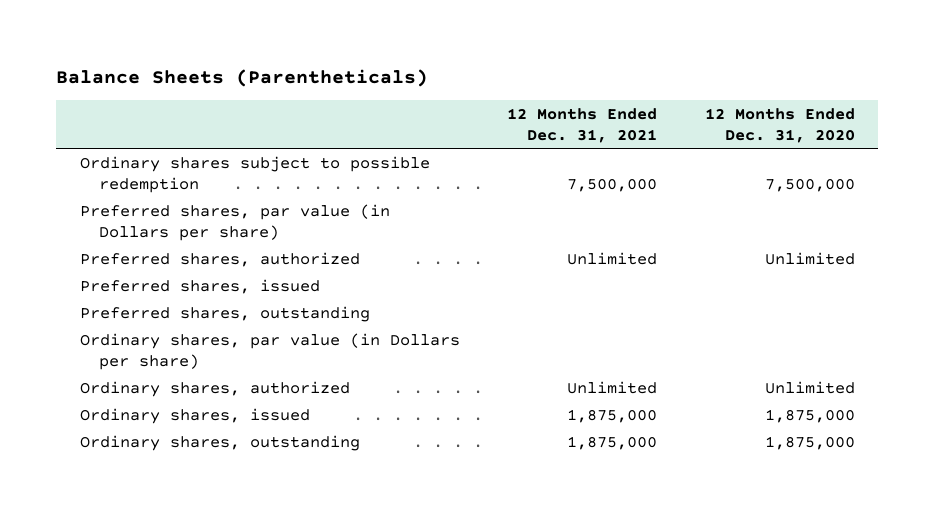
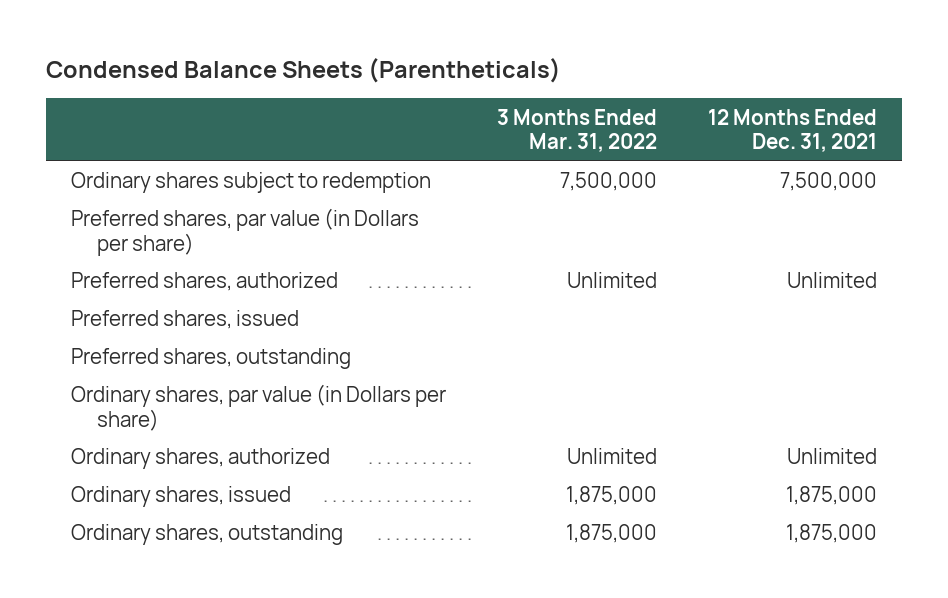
[56,68,429,87] Balance Sheets (Parentheticals) -> [46,57,562,83] Condensed Balance Sheets (Parentheticals)
[704,107,855,143] 12 Months Ended Dec. 31, 2020 -> none
none -> [496,108,657,153] 3 Months Ended Mar. 31, 2022
[79,155,430,193] Ordinary shares subject to possible redemption -> [71,172,432,194] Ordinary shares subject to redemption

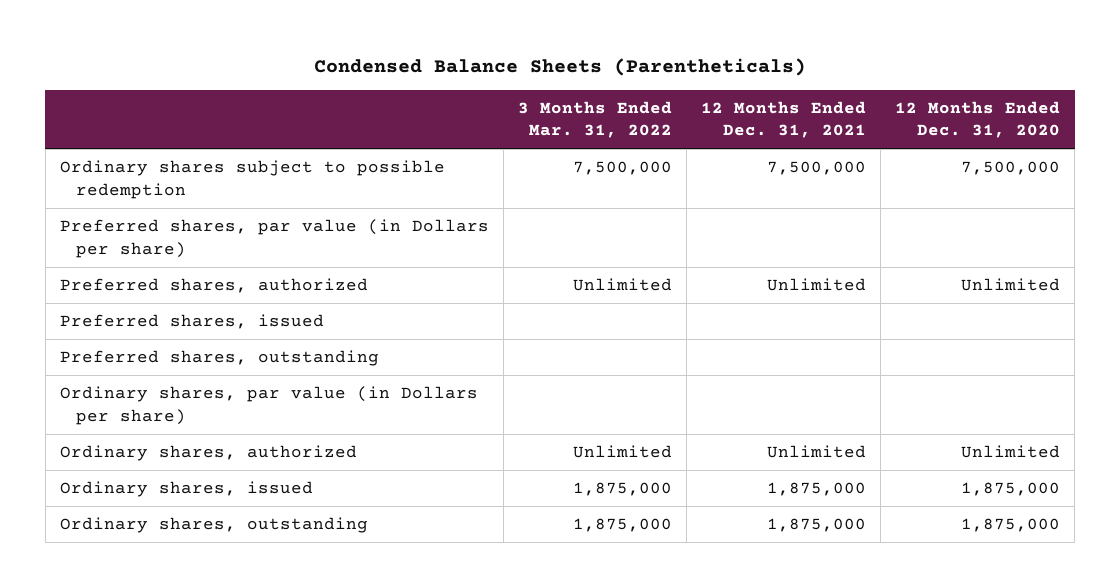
none -> [895,100,1061,139] 12 Months Ended Dec. 31, 2020
[71,172,432,194] Ordinary shares subject to redemption -> [59,160,445,199] Ordinary shares subject to possible redemption

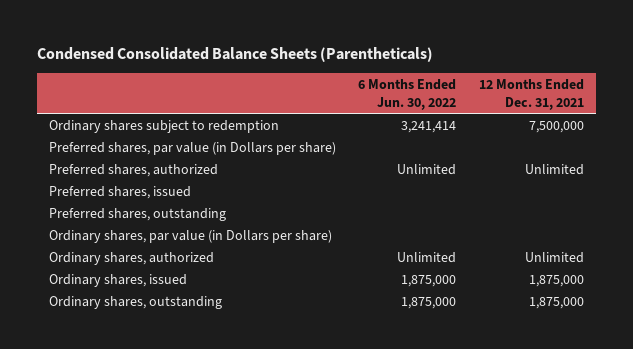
[314,58,807,77] Condensed Balance Sheets (Parentheticals) -> [37,47,434,63] Condensed Consolidated Balance Sheets (Parentheticals)
[517,100,672,139] 3 Months Ended Mar. 31, 2022 -> none
[895,100,1061,139] 12 Months Ended Dec. 31, 2020 -> none
none -> [358,79,457,110] 6 Months Ended Jun. 30, 2022
[59,160,445,199] Ordinary shares subject to possible redemption -> [48,119,279,133] Ordinary shares subject to redemption

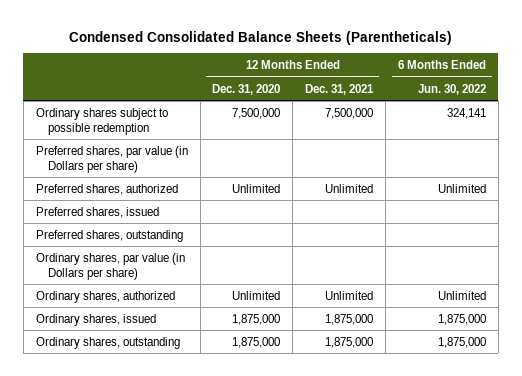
none -> [212,83,281,95] Dec. 31, 2020
[48,119,279,133] Ordinary shares subject to redemption -> [35,107,168,135] Ordinary shares subject to possible redemption
[401,120,457,133] 3,241,414 -> [446,107,486,119] 324,141

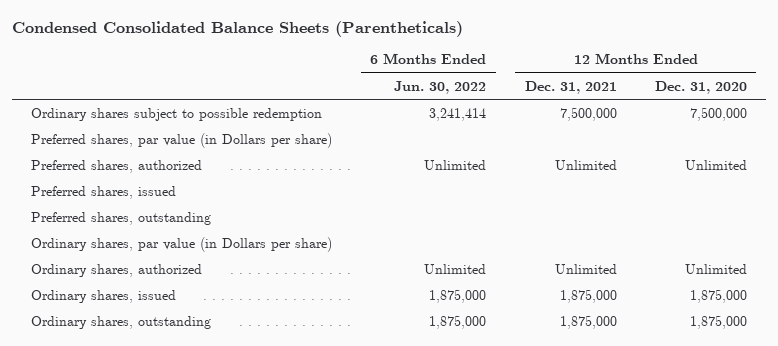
[446,107,486,119] 324,141 -> [429,107,487,121] 3,241,414

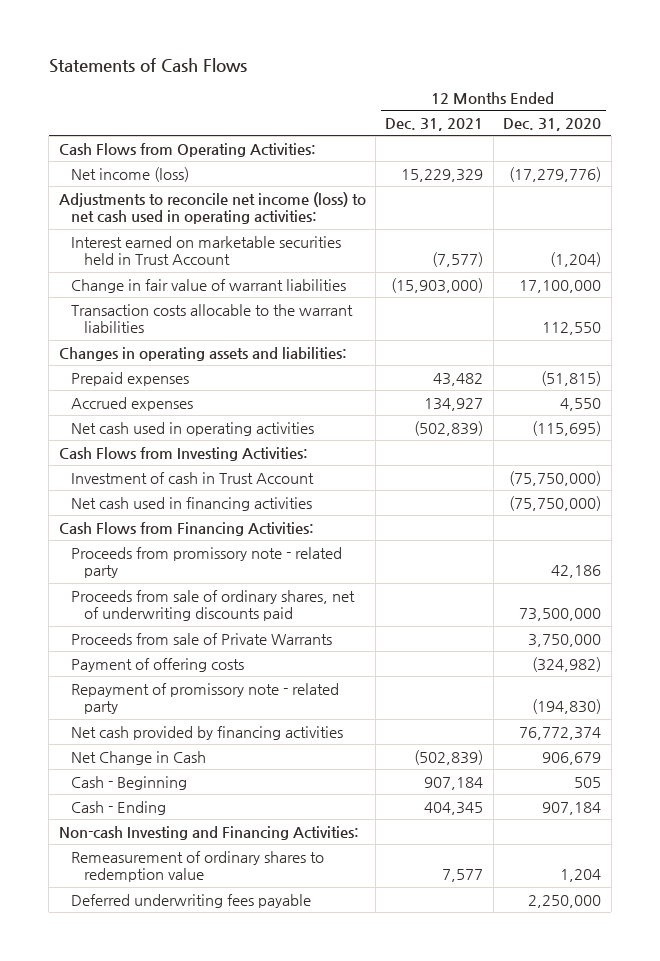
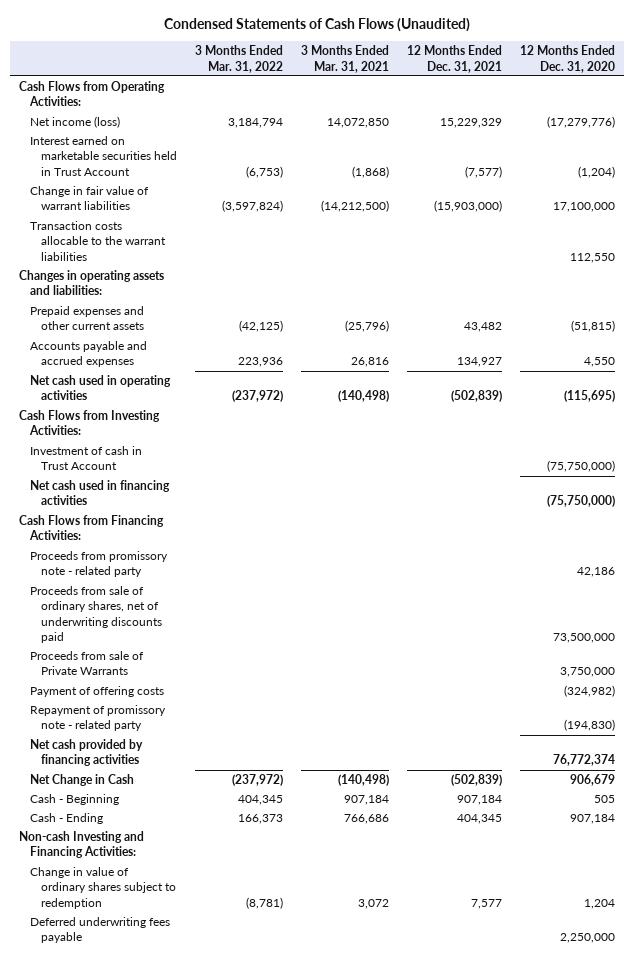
[48,57,247,73] Statements of Cash Flows -> [163,18,470,33] Condensed Statements of Cash Flows (Unaudited)
none -> [195,45,284,73] 3 Months Ended Mar. 31, 2022
none -> [301,45,390,73] 3 Months Ended Mar. 31, 2021
[58,191,366,224] Adjustments to reconcile net income (loss) to net cash used in operating activities: -> none
[71,371,190,386] Prepaid expenses -> [30,306,145,331] Prepaid expenses and other current assets
[71,396,194,411] Accrued expenses -> [30,341,148,368] Accounts payable and accrued expenses
[71,850,325,882] Remeasurement of ordinary shares to redemption value -> [30,867,177,909] Change in value of ordinary shares subject to redemption

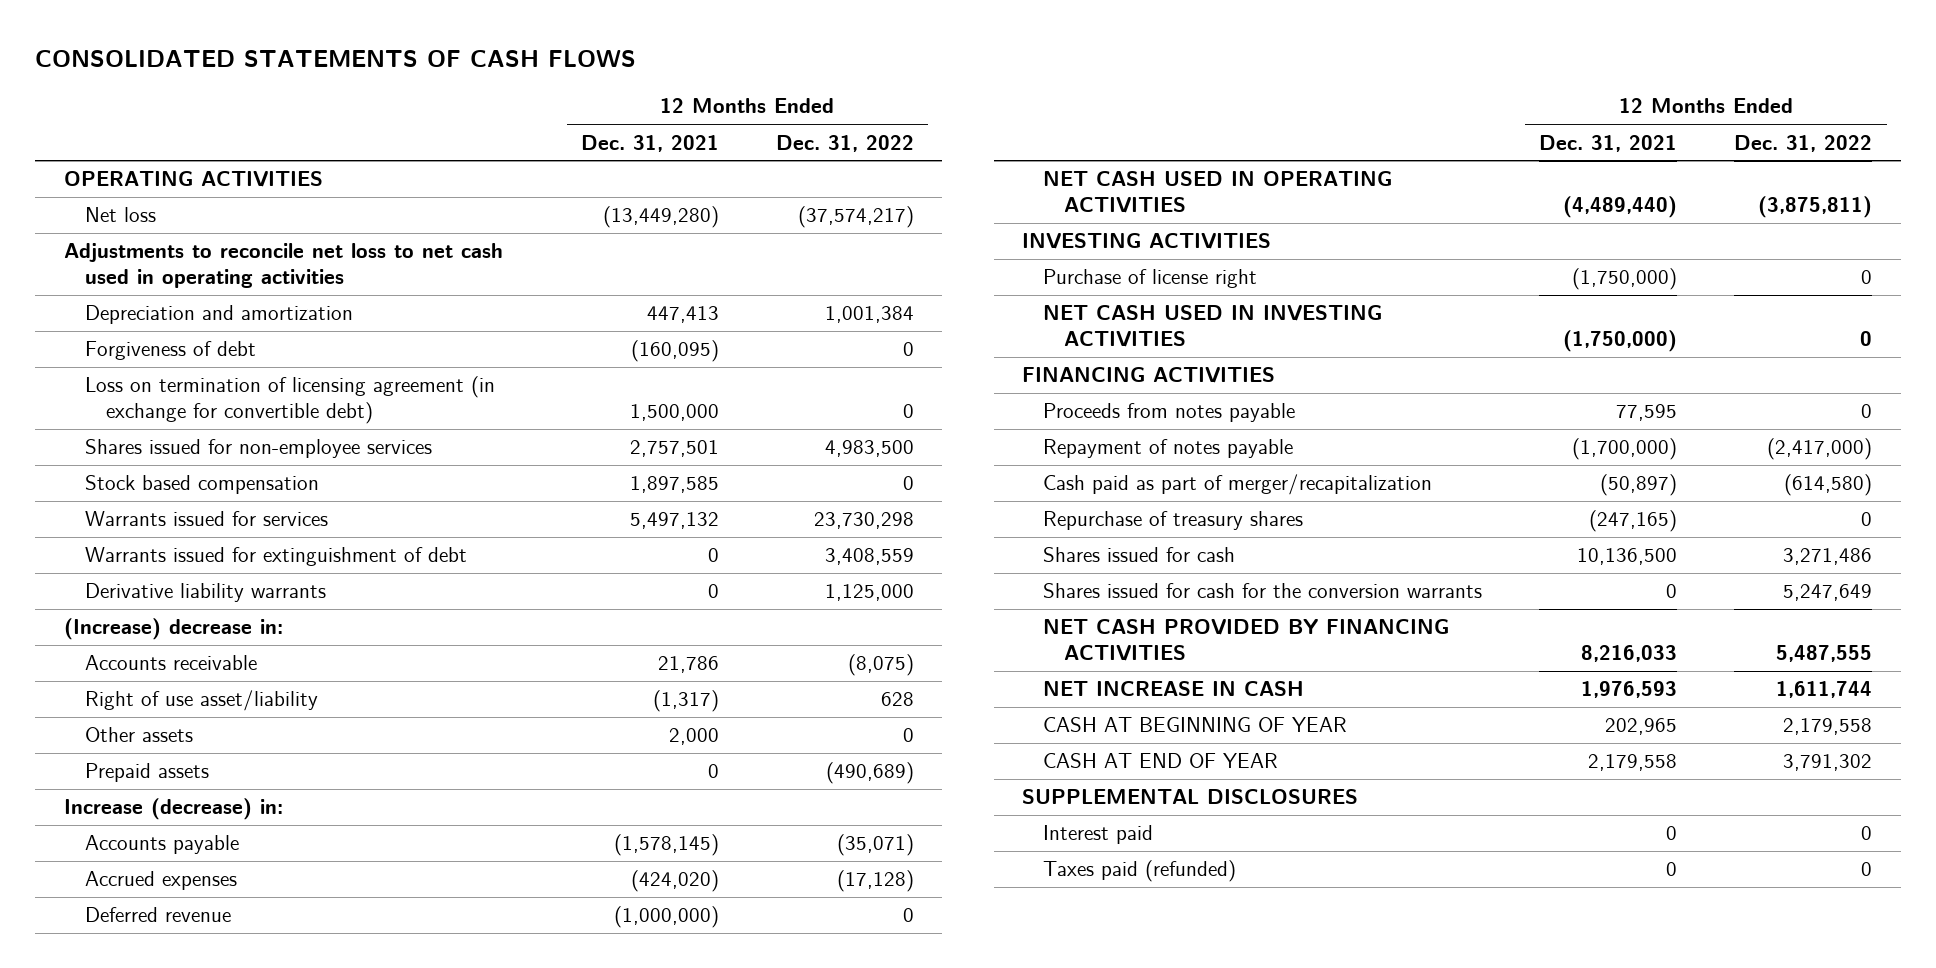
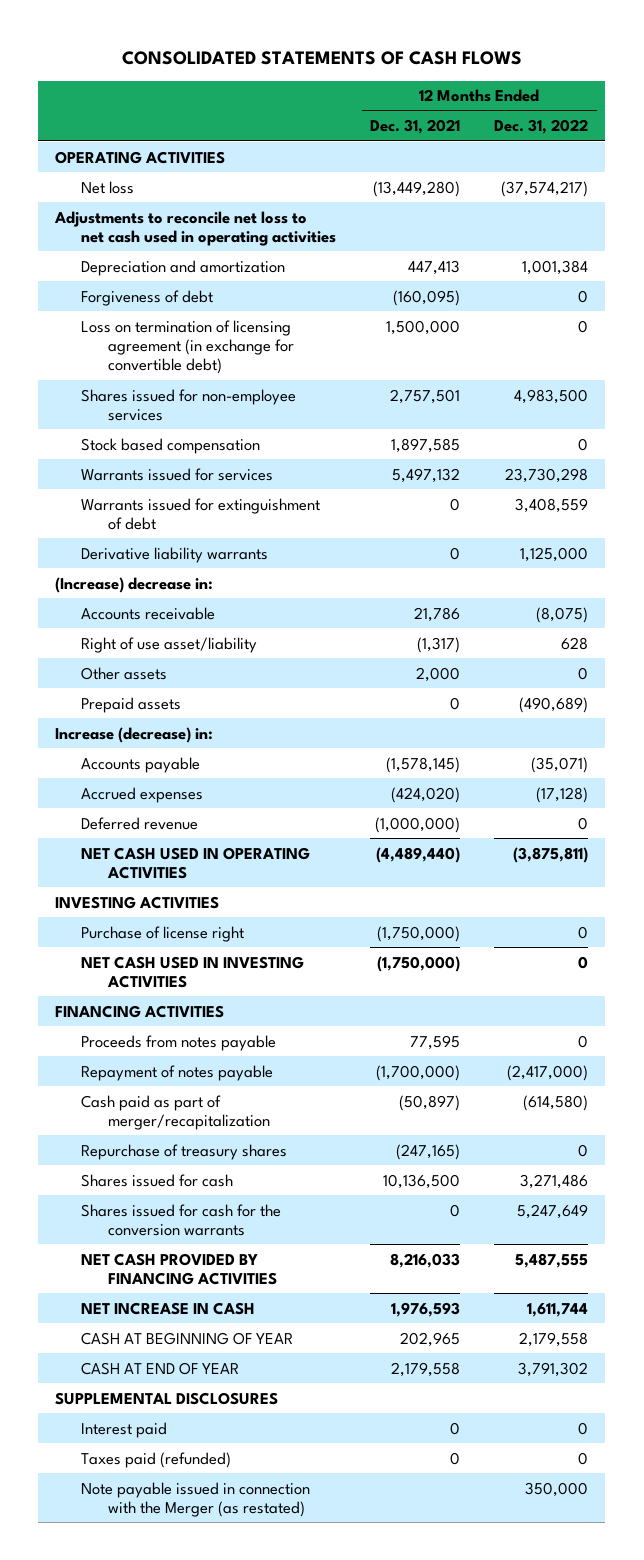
none -> [81,1481,311,1517] Note payable issued in connection with the Merger (as restated)

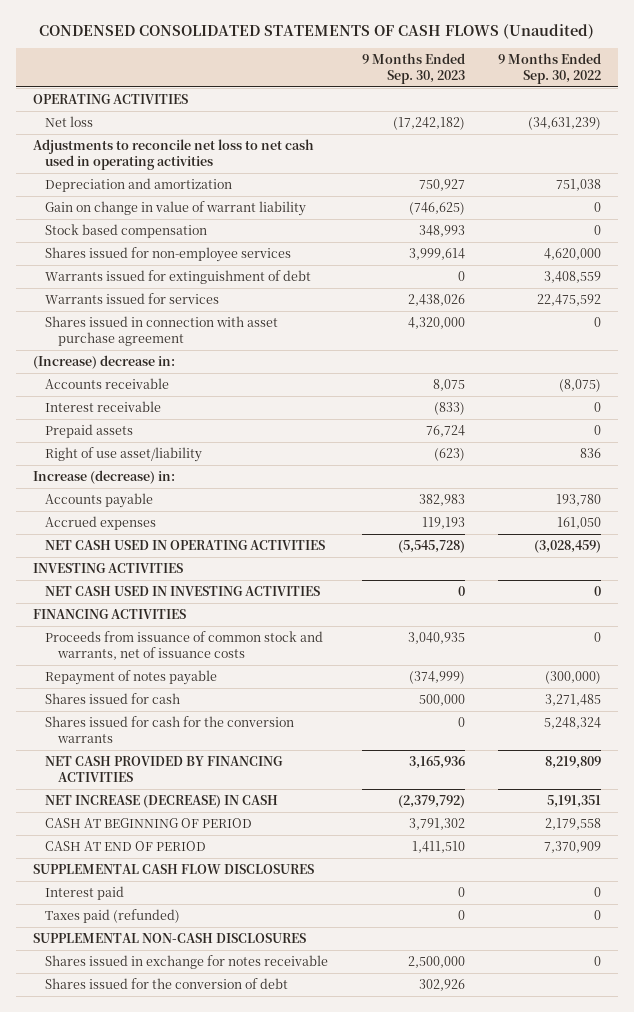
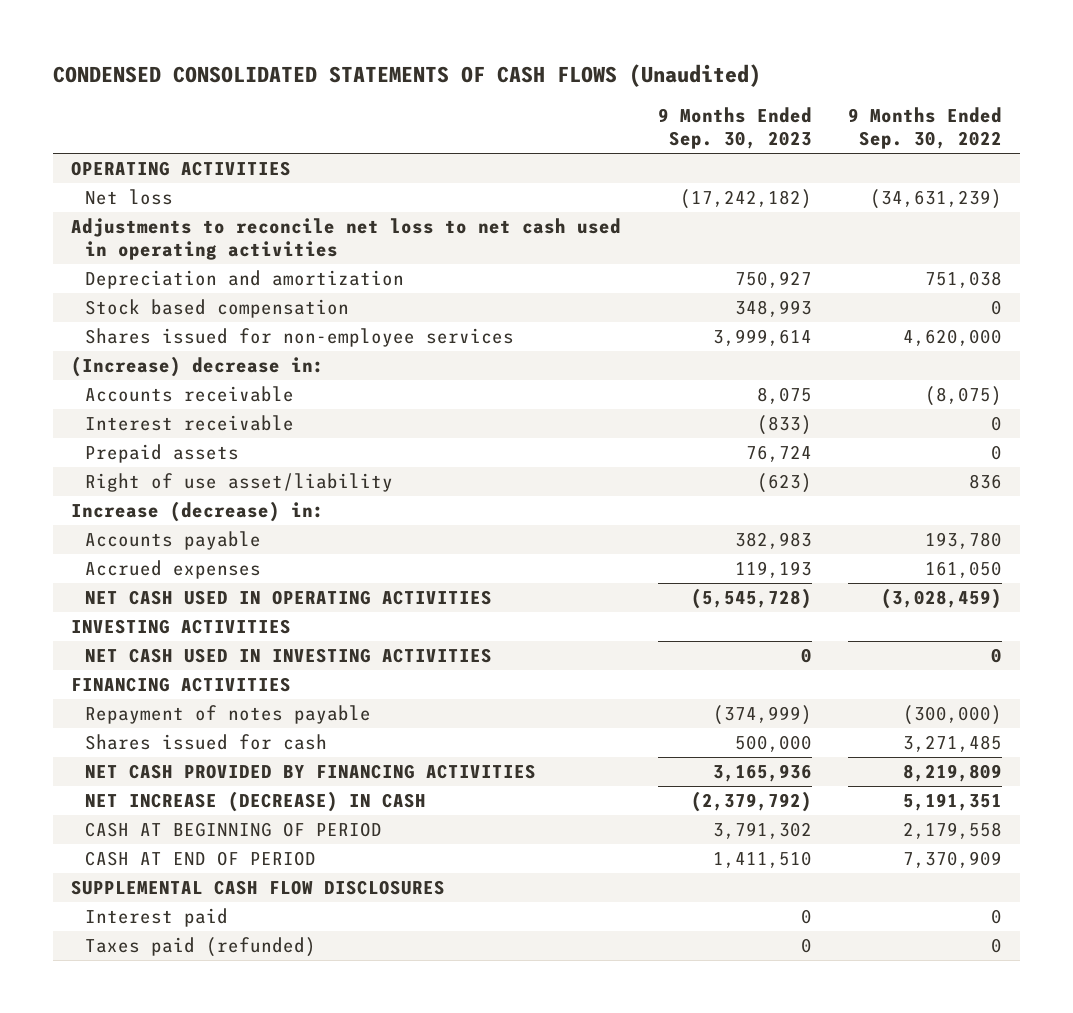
[45,201,307,217] Gain on change in value of warrant liability -> none
[45,270,312,285] Warrants issued for extinguishment of debt -> none
[45,293,220,305] Warrants issued for services -> none
[45,316,279,346] Shares issued in connection with asset purchase agreement -> none
[45,631,324,660] Proceeds from issuance of common stock and warrants, net of issuance costs -> none
[45,716,295,743] Shares issued for cash for the conversion warrants -> none
[33,933,307,944] SUPPLEMENTAL NON-CASH DISCLOSURES -> none
[45,955,329,970] Shares issued in exchange for notes receivable -> none
[45,978,289,990] Shares issued for the conversion of debt -> none

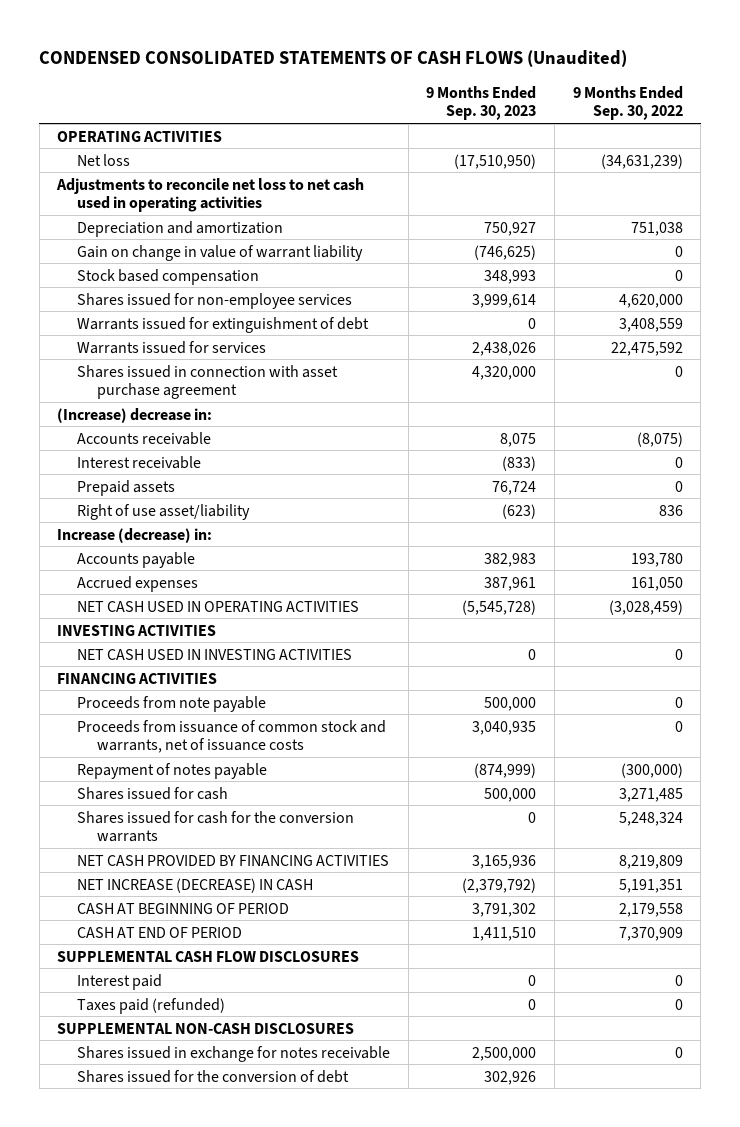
[679,189,812,210] (17,242,182) -> [454,153,537,169] (17,510,950)
none -> [76,244,363,261] Gain on change in value of warrant liability
none -> [76,316,369,333] Warrants issued for extinguishment of debt
none -> [76,340,266,354] Warrants issued for services
none -> [76,364,338,400] Shares issued in connection with asset purchase agreement
[734,561,812,579] 119,193 -> [484,576,537,591] 387,961
none -> [76,695,266,712] Proceeds from note payable
none -> [76,719,386,754] Proceeds from issuance of common stock and warrants, net of issuance costs
[712,705,812,726] (374,999) -> [474,762,537,778] (874,999)
none -> [76,810,354,843] Shares issued for cash for the conversion warrants
none -> [57,1022,355,1034] SUPPLEMENTAL NON-CASH DISCLOSURES
none -> [76,1045,390,1062] Shares issued in exchange for notes receivable
none -> [76,1069,349,1083] Shares issued for the conversion of debt

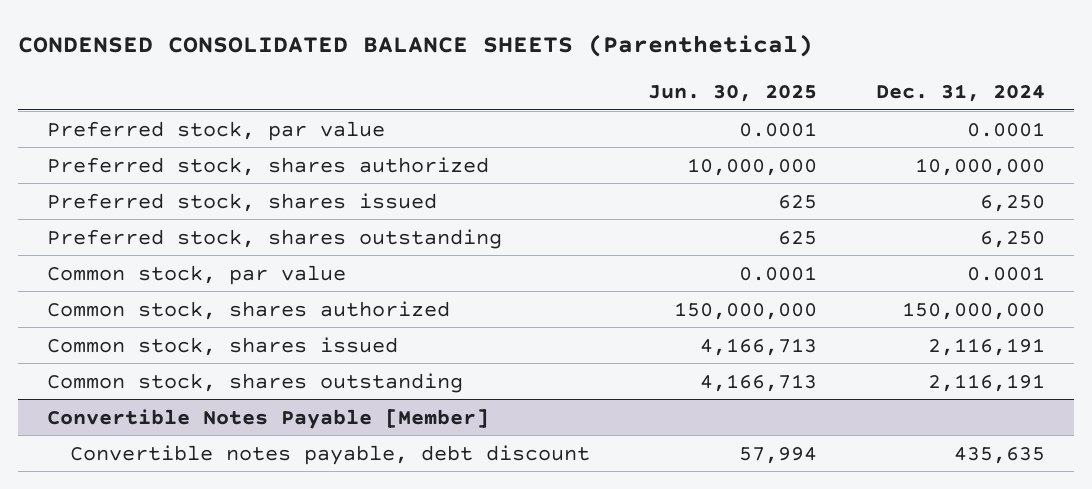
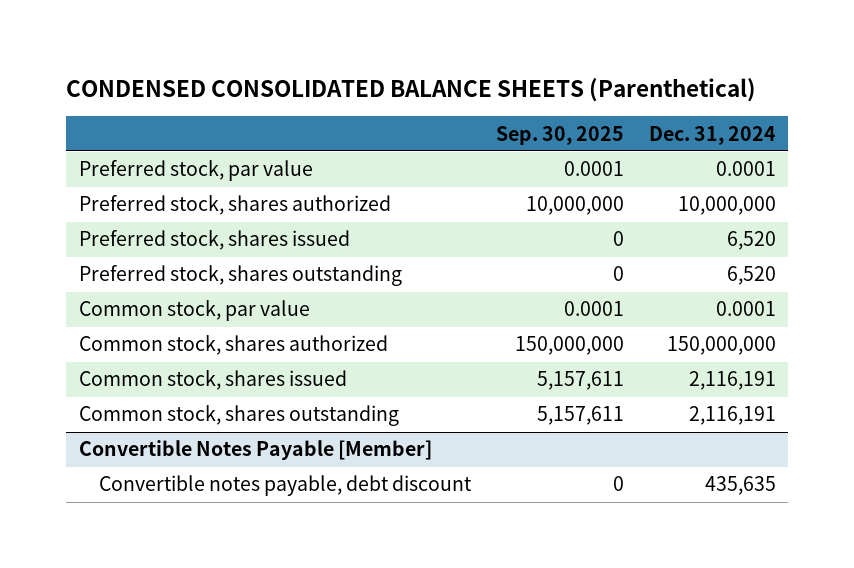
[648,84,818,102] Jun. 30, 2025 -> none
none -> [495,125,624,145] Sep. 30, 2025
[979,194,1045,212] 6,250 -> [726,231,776,251] 6,520
[979,230,1045,248] 6,250 -> [726,266,776,286] 6,520

